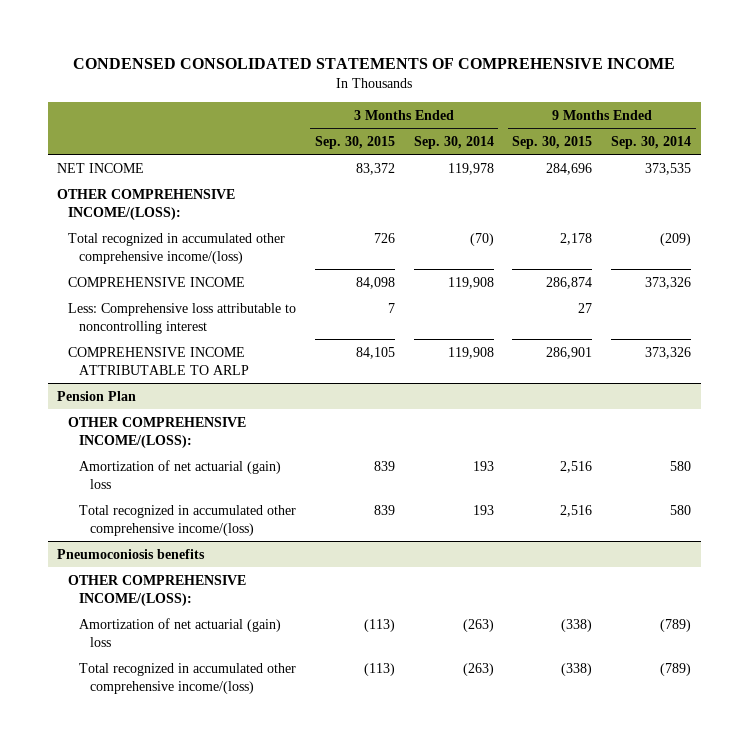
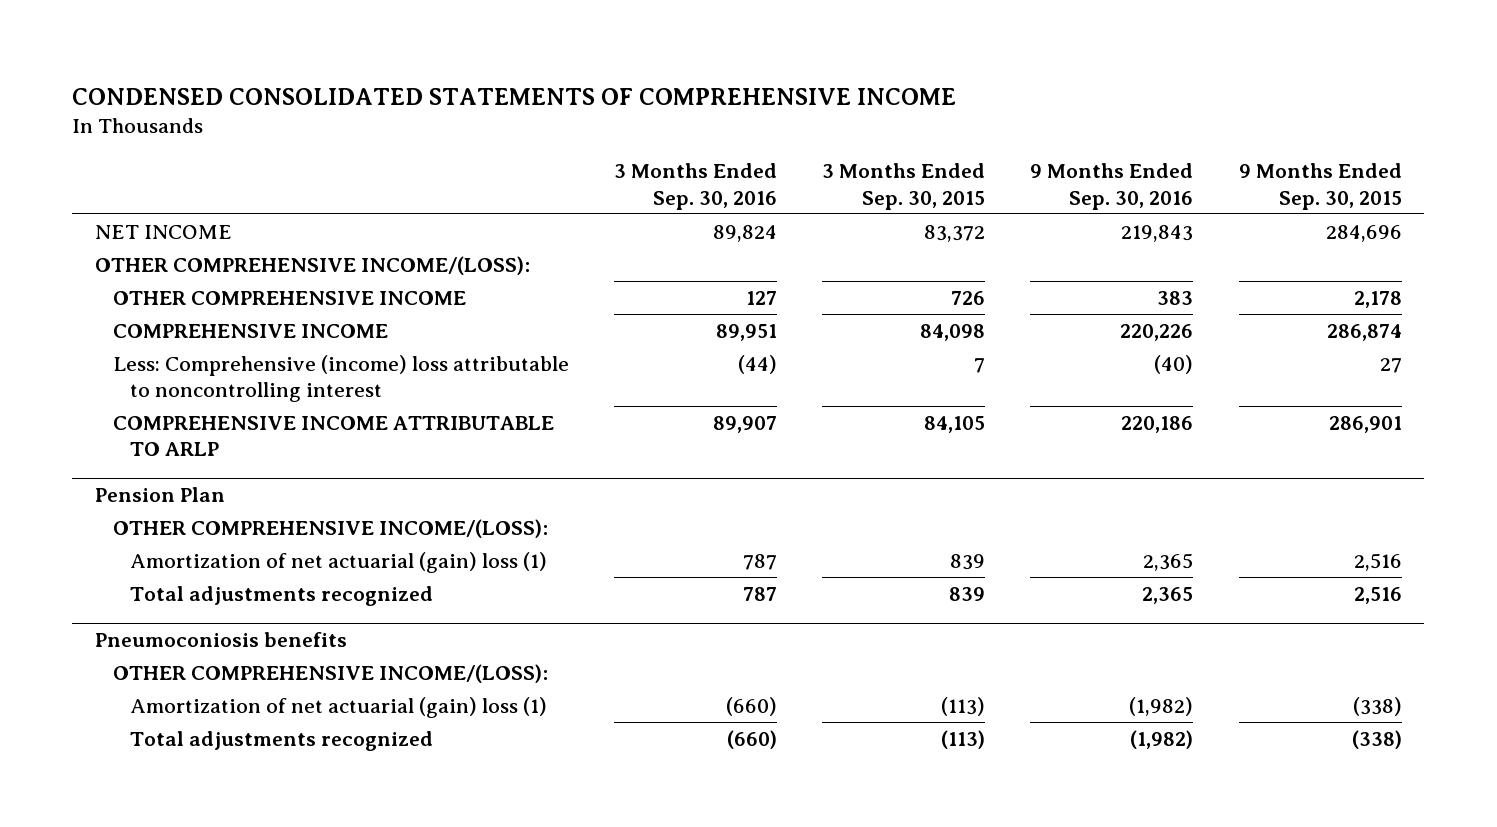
[413,135,494,149] Sep. 30, 2014 -> none
[611,135,692,149] Sep. 30, 2014 -> none
none -> [613,162,777,210] 3 Months Ended Sep. 30, 2016
none -> [1030,162,1194,210] 9 Months Ended Sep. 30, 2016
[67,232,285,264] Total recognized in accumulated other comprehensive income/(loss) -> [112,290,466,305] OTHER COMPREHENSIVE INCOME
[67,302,296,334] Less: Comprehensive loss attributable to noncontrolling interest -> [112,354,569,403] Less: Comprehensive (income) loss attributable to noncontrolling interest
[78,459,281,489] Amortization of net actuarial (gain) loss -> [130,551,548,573] Amortization of net actuarial (gain) loss (1)
[78,504,296,536] Total recognized in accumulated other comprehensive income/(loss) -> [130,585,434,606] Total adjustments recognized
[78,617,281,647] Amortization of net actuarial (gain) loss -> [130,696,548,718] Amortization of net actuarial (gain) loss (1)
[78,662,296,694] Total recognized in accumulated other comprehensive income/(loss) -> [130,730,434,751] Total adjustments recognized

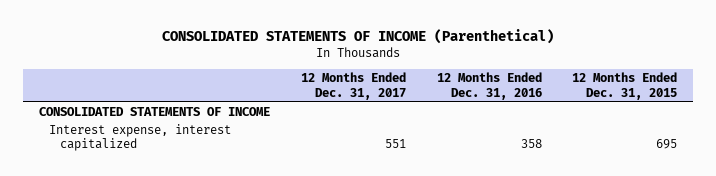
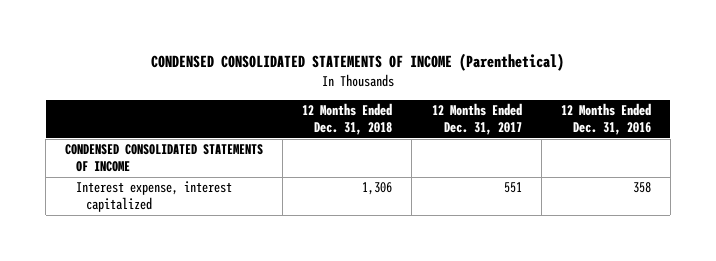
[162,29,555,45] CONSOLIDATED STATEMENTS OF INCOME (Parenthetical) -> [150,53,564,72] CONDENSED CONSOLIDATED STATEMENTS OF INCOME (Parenthetical)
[572,72,678,100] 12 Months Ended Dec. 31, 2015 -> none
none -> [302,103,393,136] 12 Months Ended Dec. 31, 2018
[38,107,270,117] CONSOLIDATED STATEMENTS OF INCOME -> [65,144,264,173] CONDENSED CONSOLIDATED STATEMENTS OF INCOME

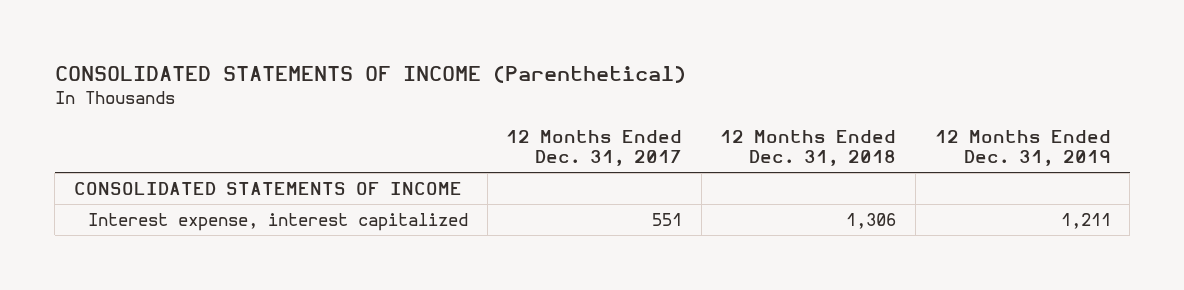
[150,53,564,72] CONDENSED CONSOLIDATED STATEMENTS OF INCOME (Parenthetical) -> [54,66,686,84] CONSOLIDATED STATEMENTS OF INCOME (Parenthetical)
[560,103,651,136] 12 Months Ended Dec. 31, 2016 -> none
none -> [934,130,1111,166] 12 Months Ended Dec. 31, 2019
[65,144,264,173] CONDENSED CONSOLIDATED STATEMENTS OF INCOME -> [73,181,462,195] CONSOLIDATED STATEMENTS OF INCOME

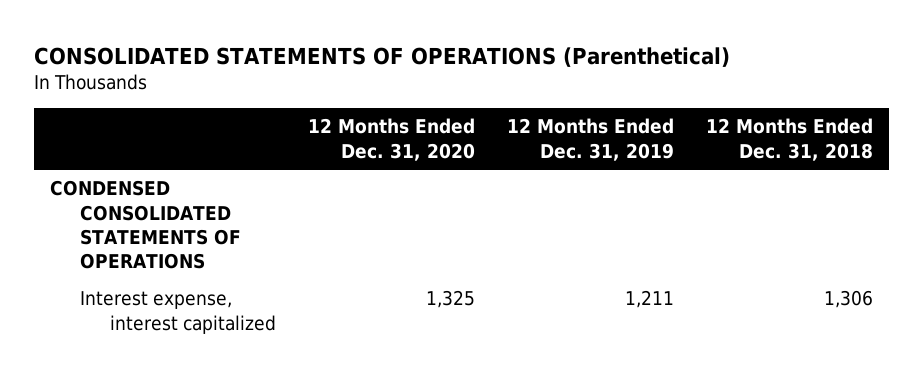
[54,66,686,84] CONSOLIDATED STATEMENTS OF INCOME (Parenthetical) -> [34,46,731,67] CONSOLIDATED STATEMENTS OF OPERATIONS (Parenthetical)
[506,130,683,166] 12 Months Ended Dec. 31, 2017 -> none
none -> [307,118,475,161] 12 Months Ended Dec. 31, 2020
[73,181,462,195] CONSOLIDATED STATEMENTS OF INCOME -> [50,180,242,270] CONDENSED CONSOLIDATED STATEMENTS OF OPERATIONS

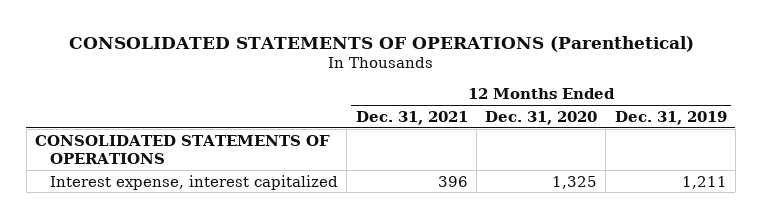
[705,118,873,161] 12 Months Ended Dec. 31, 2018 -> none
none -> [355,110,468,125] Dec. 31, 2021
[50,180,242,270] CONDENSED CONSOLIDATED STATEMENTS OF OPERATIONS -> [34,134,330,164] CONSOLIDATED STATEMENTS OF OPERATIONS

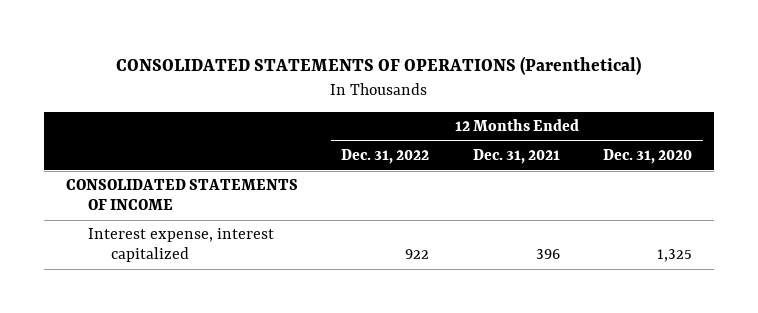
[614,110,727,125] Dec. 31, 2019 -> none
none -> [341,149,430,165] Dec. 31, 2022
[34,134,330,164] CONSOLIDATED STATEMENTS OF OPERATIONS -> [66,179,299,211] CONSOLIDATED STATEMENTS OF INCOME

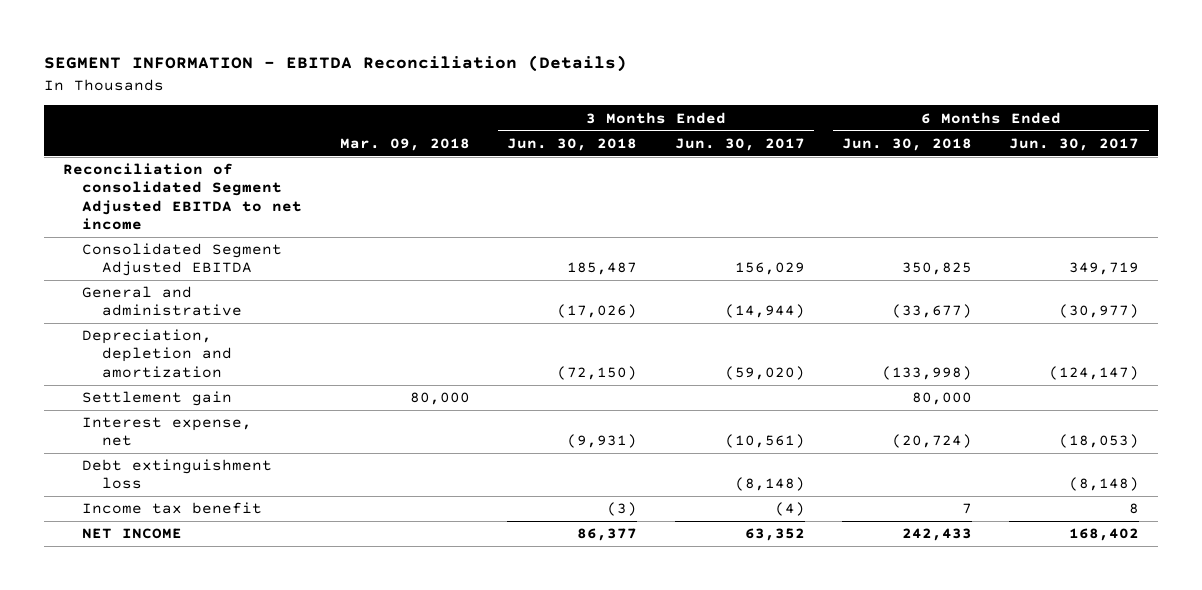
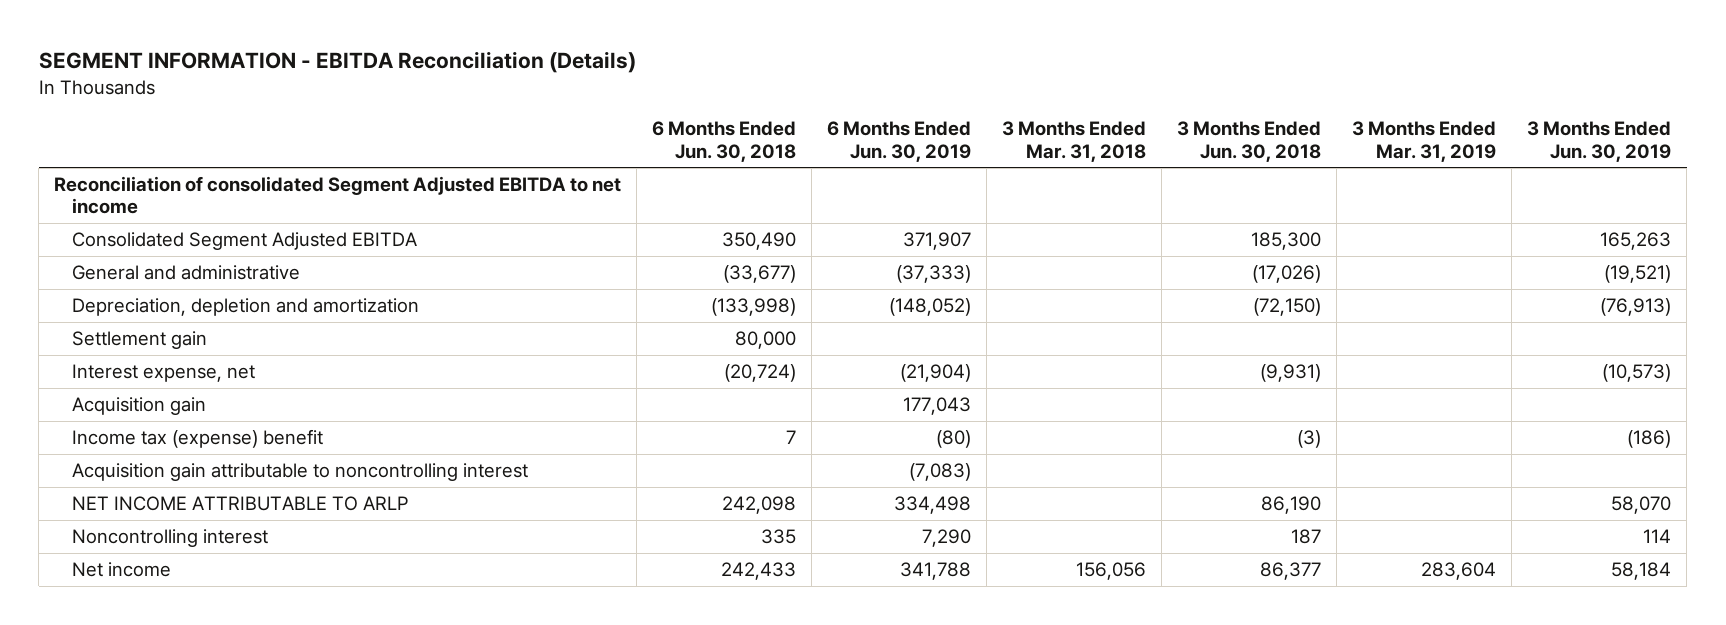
[339,137,470,151] Mar. 09, 2018 -> none
[674,137,805,151] Jun. 30, 2017 -> none
[1009,137,1140,151] Jun. 30, 2017 -> none
none -> [827,121,972,162] 6 Months Ended Jun. 30, 2019
none -> [1002,121,1147,162] 3 Months Ended Mar. 31, 2018
none -> [1352,121,1497,162] 3 Months Ended Mar. 31, 2019
none -> [1527,121,1672,162] 3 Months Ended Jun. 30, 2019
[567,262,638,276] 185,487 -> [1251,231,1322,250] 185,300
[901,262,972,276] 350,825 -> [722,231,797,250] 350,490
[82,459,273,490] Debt extinguishment loss -> none
none -> [72,396,207,415] Acquisition gain
[82,502,263,515] Income tax benefit -> [72,428,324,448] Income tax (expense) benefit
none -> [72,462,529,481] Acquisition gain attributable to noncontrolling interest
none -> [72,495,409,511] NET INCOME ATTRIBUTABLE TO ARLP
none -> [72,528,269,547] Noncontrolling interest
[82,528,183,540] NET INCOME -> [72,561,172,577] Net income

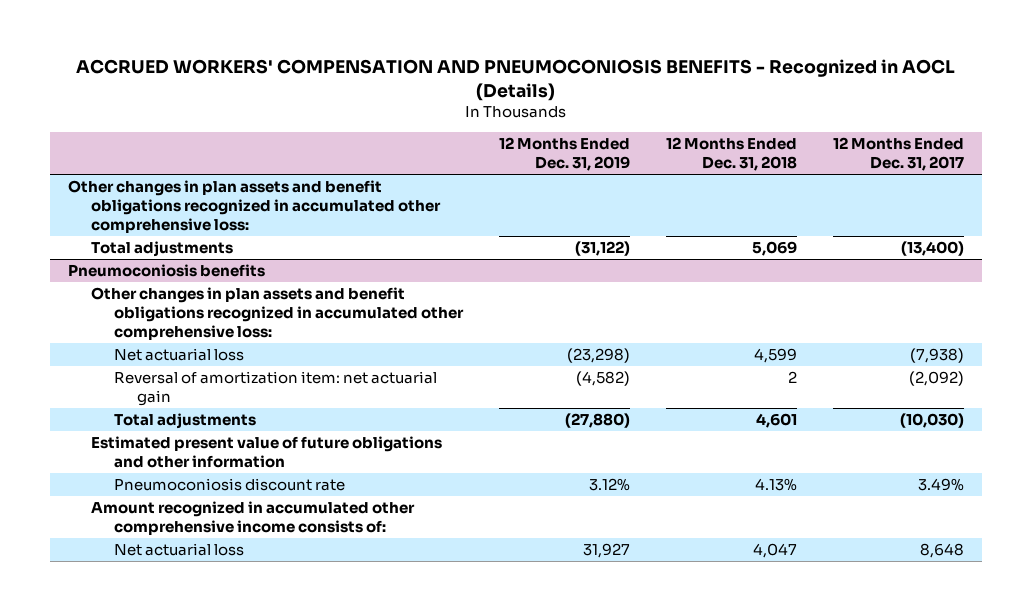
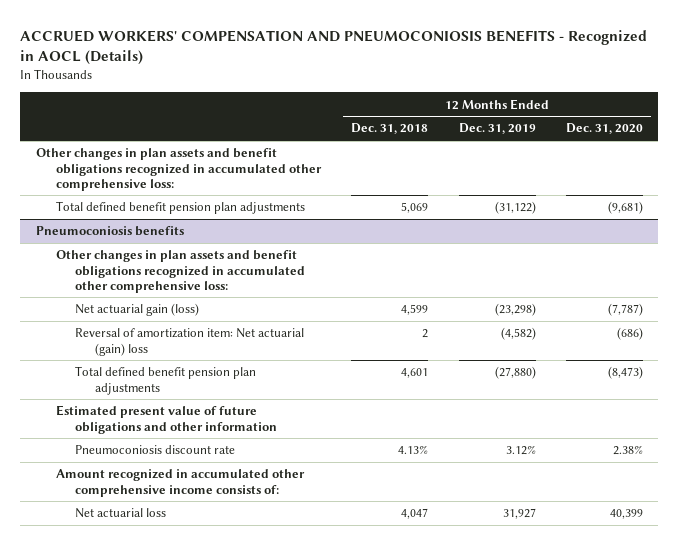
[833,137,965,172] 12 Months Ended Dec. 31, 2017 -> none
none -> [566,123,644,135] Dec. 31, 2020
[90,241,233,258] Total adjustments -> [55,201,305,215] Total defined benefit pension plan adjustments
[114,348,245,362] Net actuarial loss -> [75,303,200,317] Net actuarial gain (loss)
[114,371,438,407] Reversal of amortization item: net actuarial gain -> [75,328,305,356] Reversal of amortization item: Net actuarial (gain) loss
[114,413,257,430] Total adjustments -> [75,366,257,395] Total defined benefit pension plan adjustments

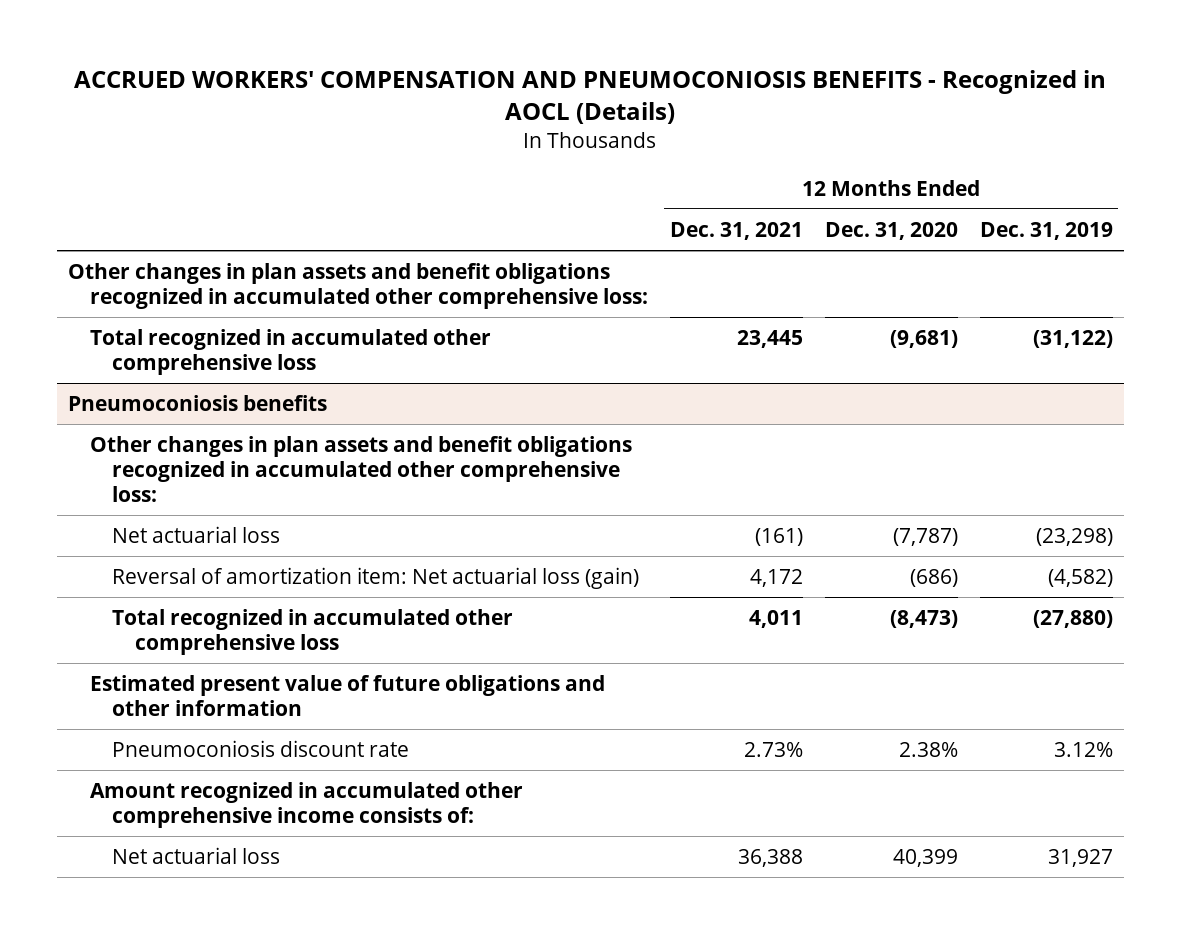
[351,123,429,135] Dec. 31, 2018 -> none
none -> [669,221,803,240] Dec. 31, 2021
[55,201,305,215] Total defined benefit pension plan adjustments -> [89,328,491,375] Total recognized in accumulated other comprehensive loss
[75,303,200,317] Net actuarial gain (loss) -> [112,525,281,543] Net actuarial loss
[75,328,305,356] Reversal of amortization item: Net actuarial (gain) loss -> [112,566,640,589] Reversal of amortization item: Net actuarial loss (gain)
[75,366,257,395] Total defined benefit pension plan adjustments -> [112,608,514,655] Total recognized in accumulated other comprehensive loss

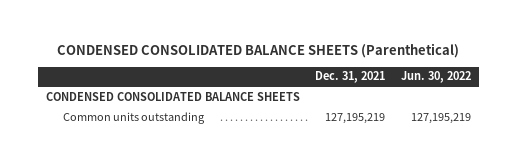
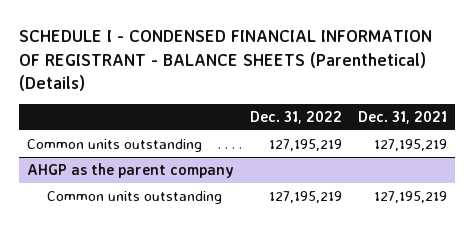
[57,43,460,59] CONDENSED CONSOLIDATED BALANCE SHEETS (Parenthetical) -> [19,30,433,91] SCHEDULE I - CONDENSED FINANCIAL INFORMATION OF REGISTRANT - BALANCE SHEETS (Parenthetical) (Details)
[401,71,472,84] Jun. 30, 2022 -> none
none -> [250,110,343,124] Dec. 31, 2022
[45,91,300,101] CONDENSED CONSOLIDATED BALANCE SHEETS -> none
none -> [27,163,235,179] AHGP as the parent company
none -> [47,191,223,205] Common units outstanding

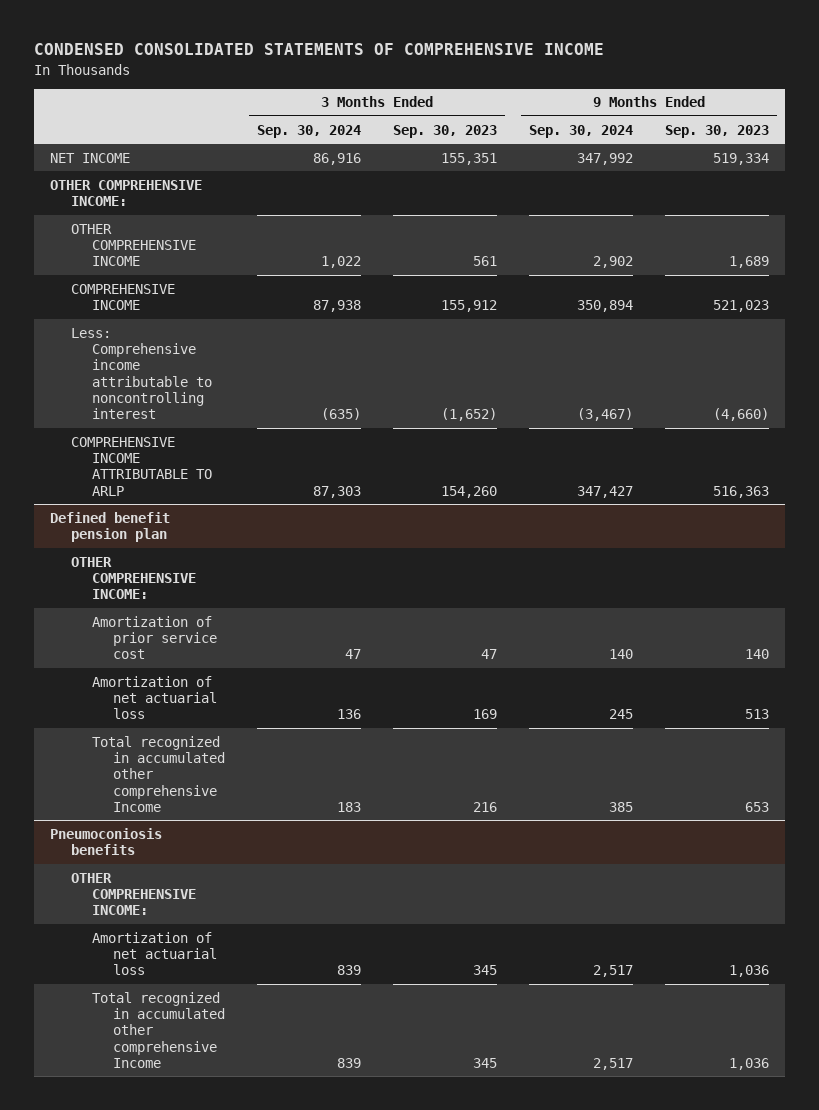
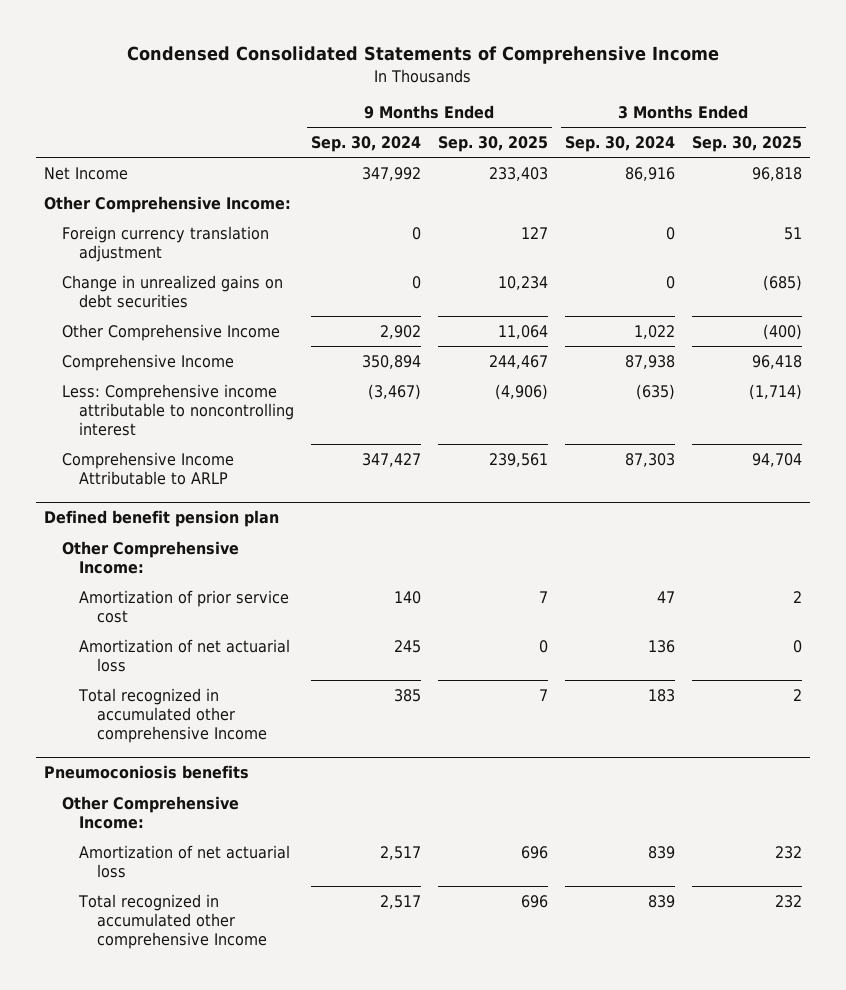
[33,43,604,56] CONDENSED CONSOLIDATED STATEMENTS OF COMPREHENSIVE INCOME -> [126,46,719,65] Condensed Consolidated Statements of Comprehensive Income
[393,124,498,138] Sep. 30, 2023 -> none
[665,124,770,138] Sep. 30, 2023 -> none
none -> [437,136,548,153] Sep. 30, 2025
none -> [691,136,802,153] Sep. 30, 2025
[49,152,130,163] NET INCOME -> [44,166,129,180] Net Income
[49,179,202,207] OTHER COMPREHENSIVE INCOME: -> [44,195,292,213] Other Comprehensive Income:
none -> [61,225,269,262] Foreign currency translation adjustment
none -> [61,274,283,308] Change in unrealized gains on debt securities
[70,223,197,267] OTHER COMPREHENSIVE INCOME -> [61,323,280,341] Other Comprehensive Income
[70,283,175,311] COMPREHENSIVE INCOME -> [61,353,234,371] Comprehensive Income
[70,436,213,496] COMPREHENSIVE INCOME ATTRIBUTABLE TO ARLP -> [61,451,234,485] Comprehensive Income Attributable to ARLP
[70,556,197,600] OTHER COMPREHENSIVE INCOME: -> [61,540,239,574] Other Comprehensive Income:
[70,872,197,916] OTHER COMPREHENSIVE INCOME: -> [61,795,239,829] Other Comprehensive Income:

